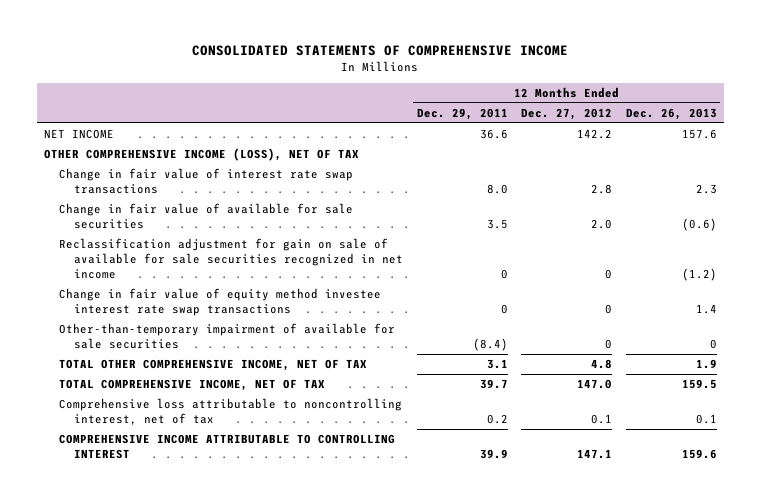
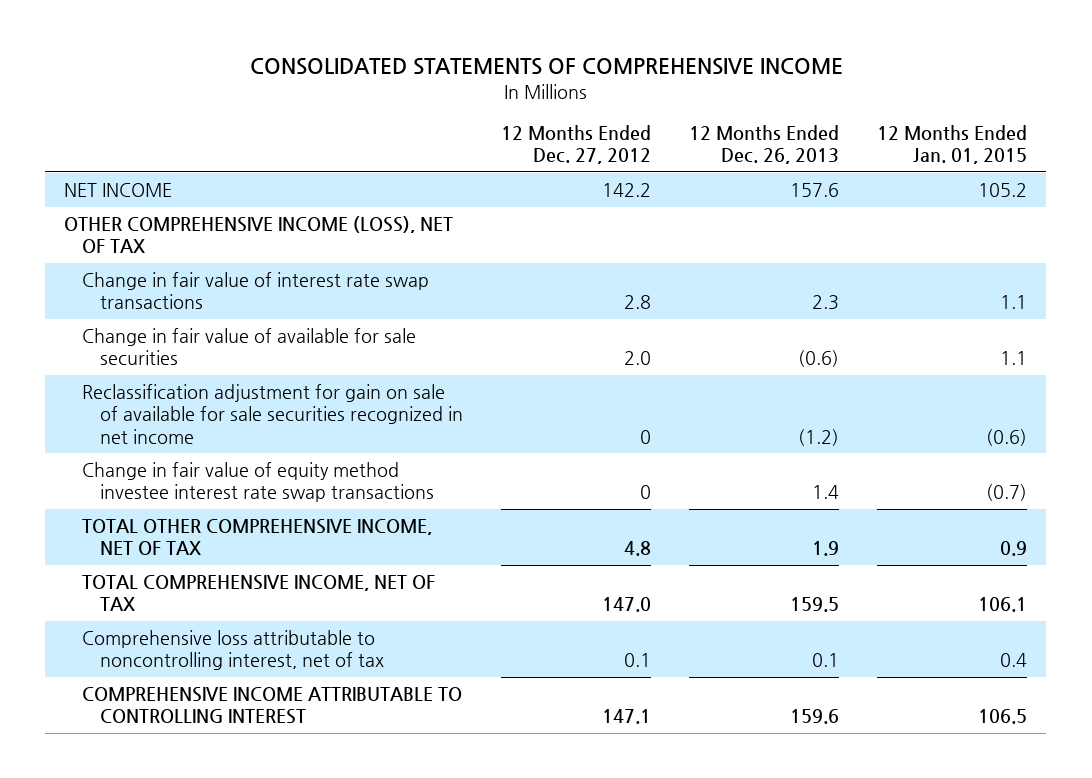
[416,107,508,120] Dec. 29, 2011 -> none
none -> [877,125,1028,165] 12 Months Ended Jan. 01, 2015
[59,323,396,349] Other-than-temporary impairment of available for sale securities -> none

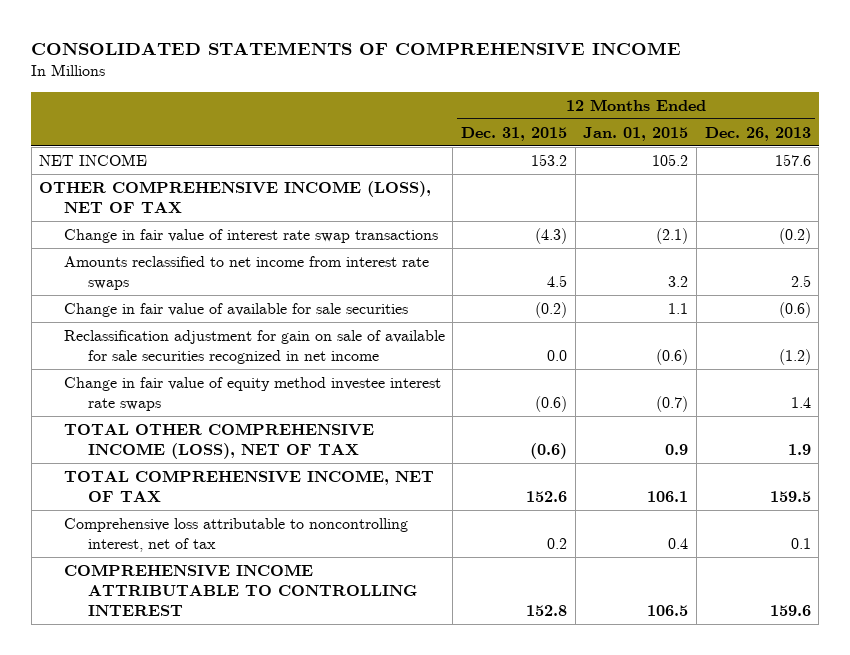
[501,125,652,165] 12 Months Ended Dec. 27, 2012 -> none
none -> [461,126,568,141] Dec. 31, 2015
[812,295,840,311] 2.3 -> [778,227,811,244] (0.2)
[1000,295,1028,310] 1.1 -> [656,227,689,244] (2.1)
none -> [63,255,429,291] Amounts reclassified to net income from interest rate swaps
[82,462,435,503] Change in fair value of equity method investee interest rate swap transactions -> [63,376,441,412] Change in fair value of equity method investee interest rate swaps
[82,519,433,556] TOTAL OTHER COMPREHENSIVE INCOME, NET OF TAX -> [63,422,374,460] TOTAL OTHER COMPREHENSIVE INCOME (LOSS), NET OF TAX

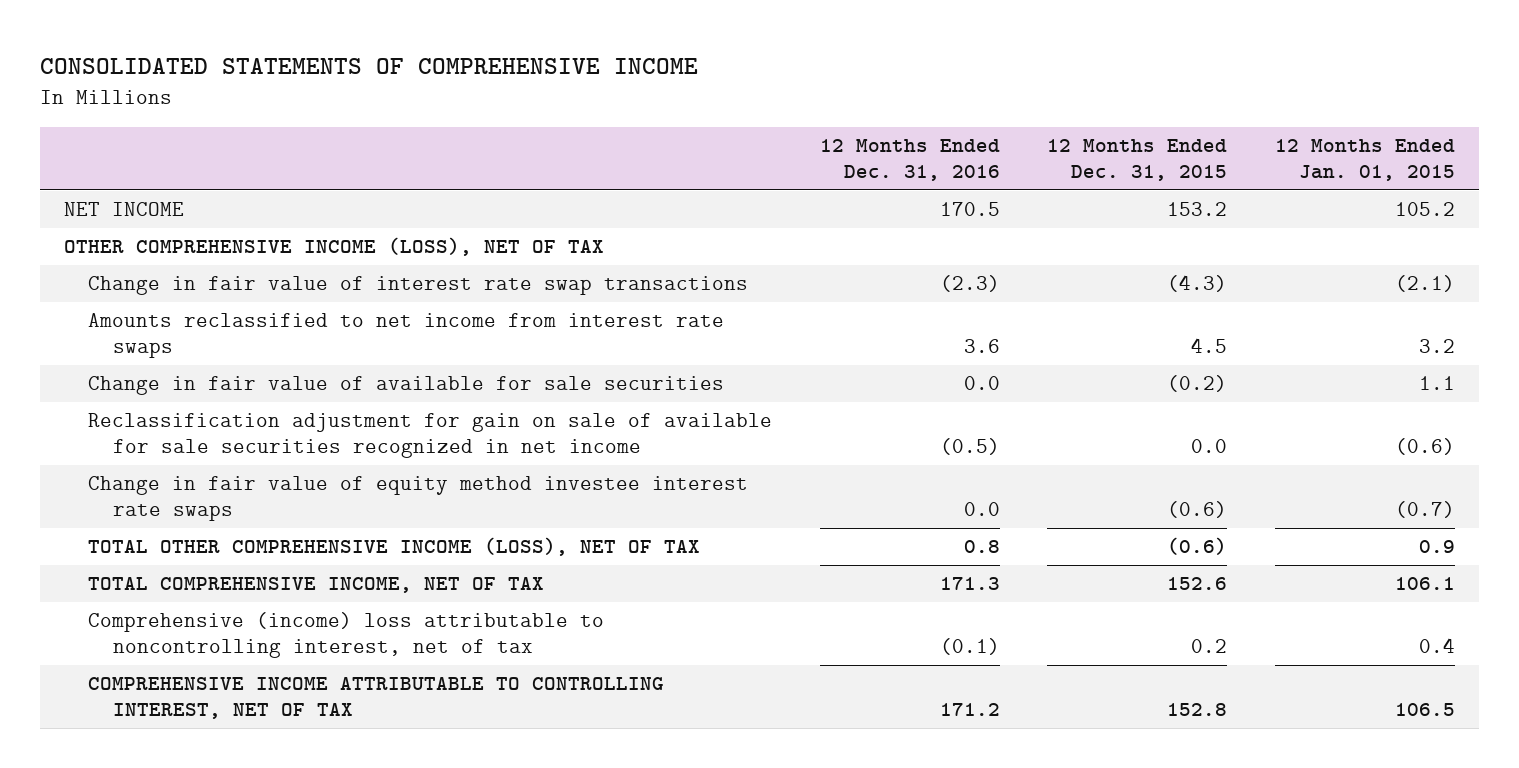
[704,126,811,141] Dec. 26, 2013 -> none
none -> [819,138,1000,181] 12 Months Ended Dec. 31, 2016
[63,517,408,553] Comprehensive loss attributable to noncontrolling interest, net of tax -> [88,612,605,659] Comprehensive (income) loss attributable to noncontrolling interest, net of tax
[63,563,418,617] COMPREHENSIVE INCOME ATTRIBUTABLE TO CONTROLLING INTEREST -> [88,677,665,720] COMPREHENSIVE INCOME ATTRIBUTABLE TO CONTROLLING INTEREST, NET OF TAX

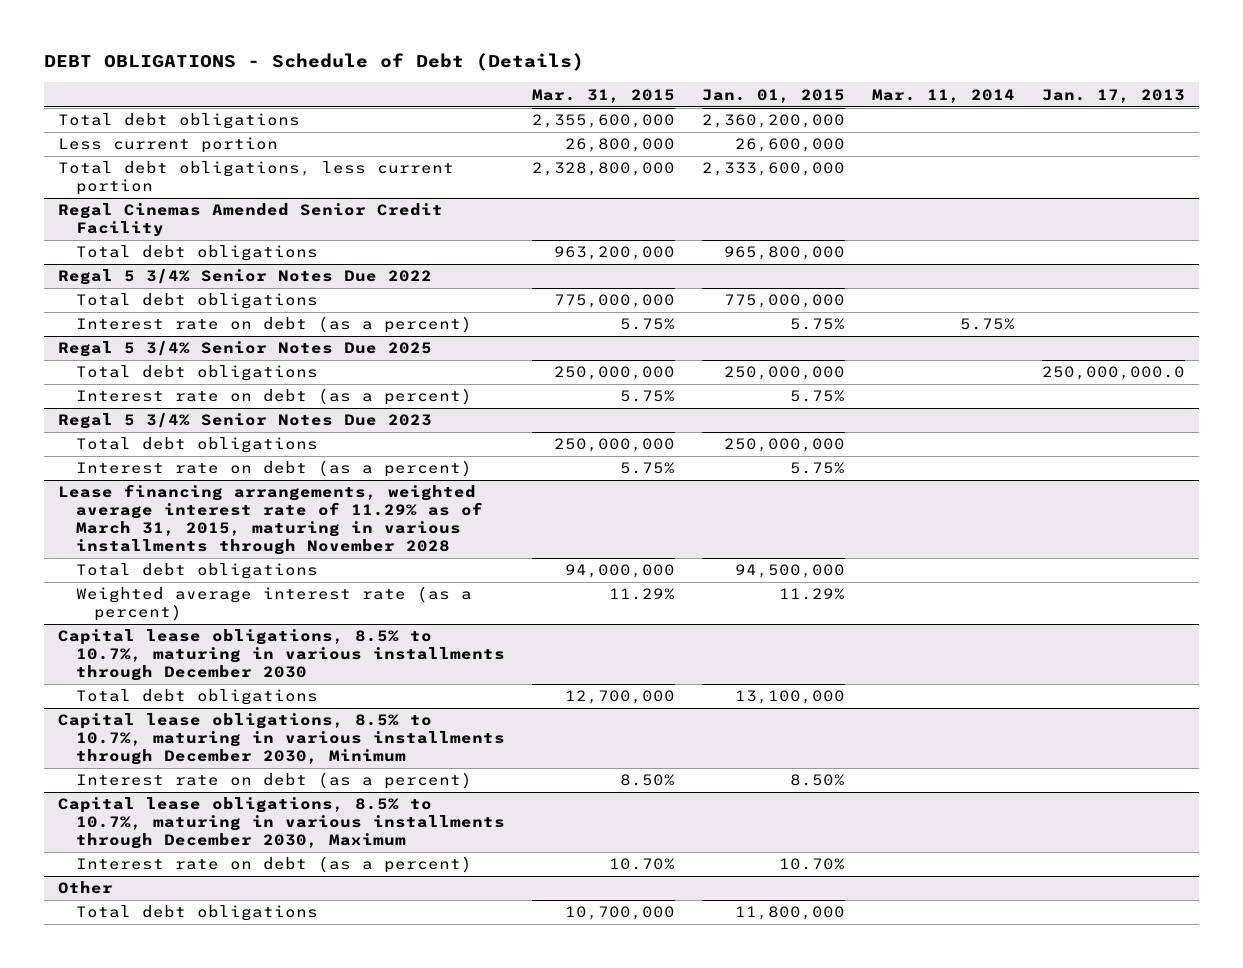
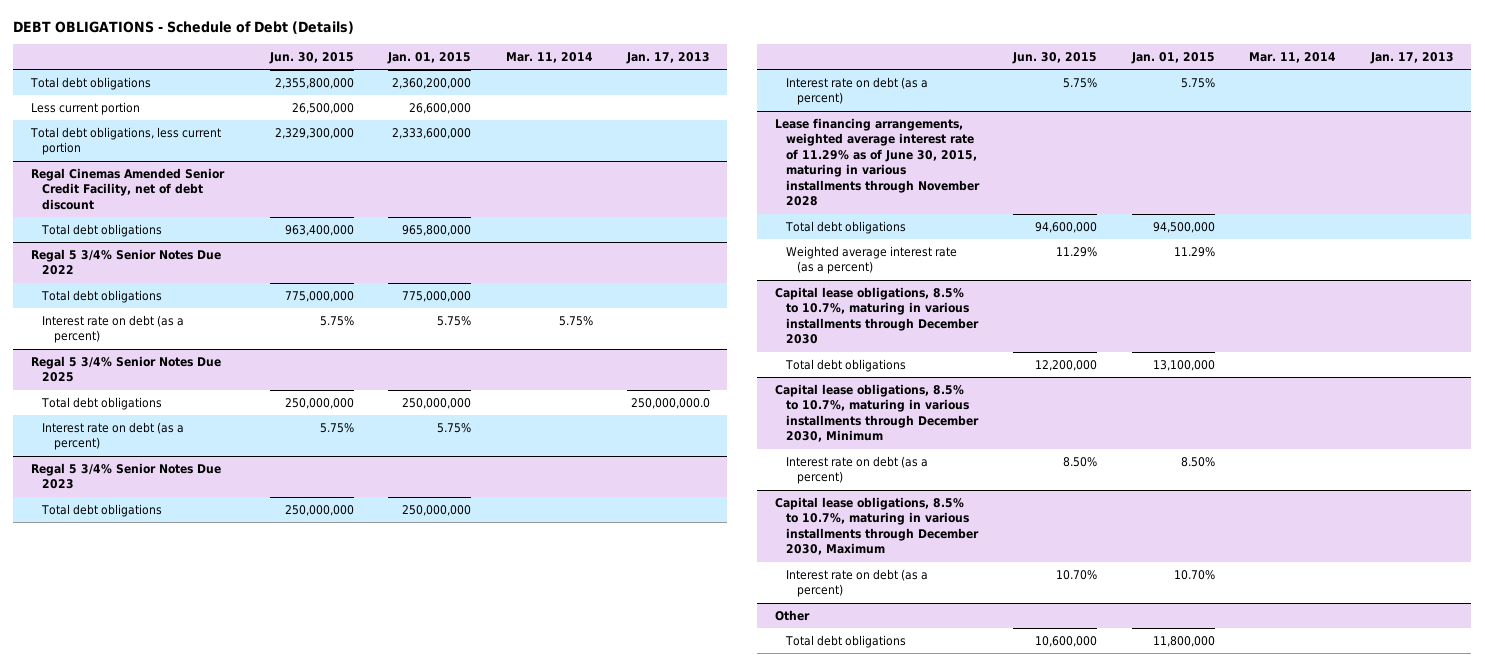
[532,88,676,103] Mar. 31, 2015 -> none
none -> [268,51,354,64] Jun. 30, 2015
[57,203,443,238] Regal Cinemas Amended Senior Credit Facility -> [30,167,225,210] Regal Cinemas Amended Senior Credit Facility, net of debt discount
[57,484,483,556] Lease financing arrangements, weighted average interest rate of 11.29% as of March 31, 2015, maturing in various installments through November 2028 -> [774,117,981,207] Lease financing arrangements, weighted average interest rate of 11.29% as of June 30, 2015, maturing in various installments through November 2028

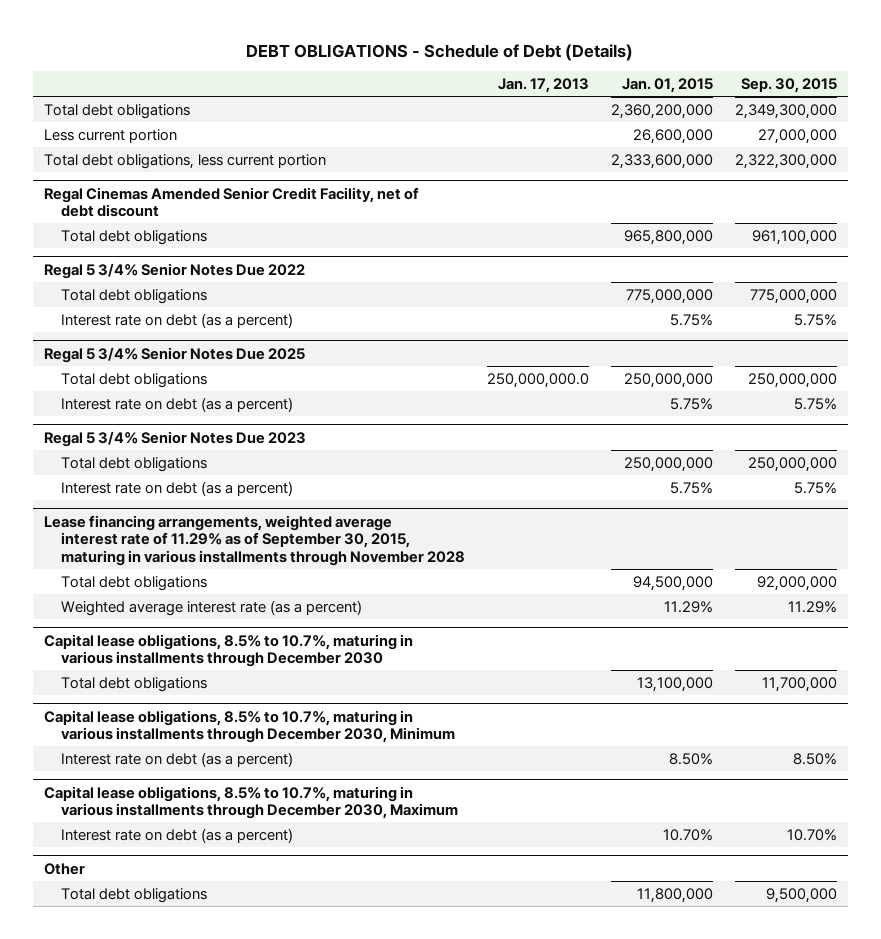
[268,51,354,64] Jun. 30, 2015 -> none
[505,51,593,63] Mar. 11, 2014 -> none
none -> [740,78,837,94] Sep. 30, 2015
[774,117,981,207] Lease financing arrangements, weighted average interest rate of 11.29% as of June 30, 2015, maturing in various installments through November 2028 -> [44,514,466,566] Lease financing arrangements, weighted average interest rate of 11.29% as of September 30, 2015, maturing in various installments through November 2028

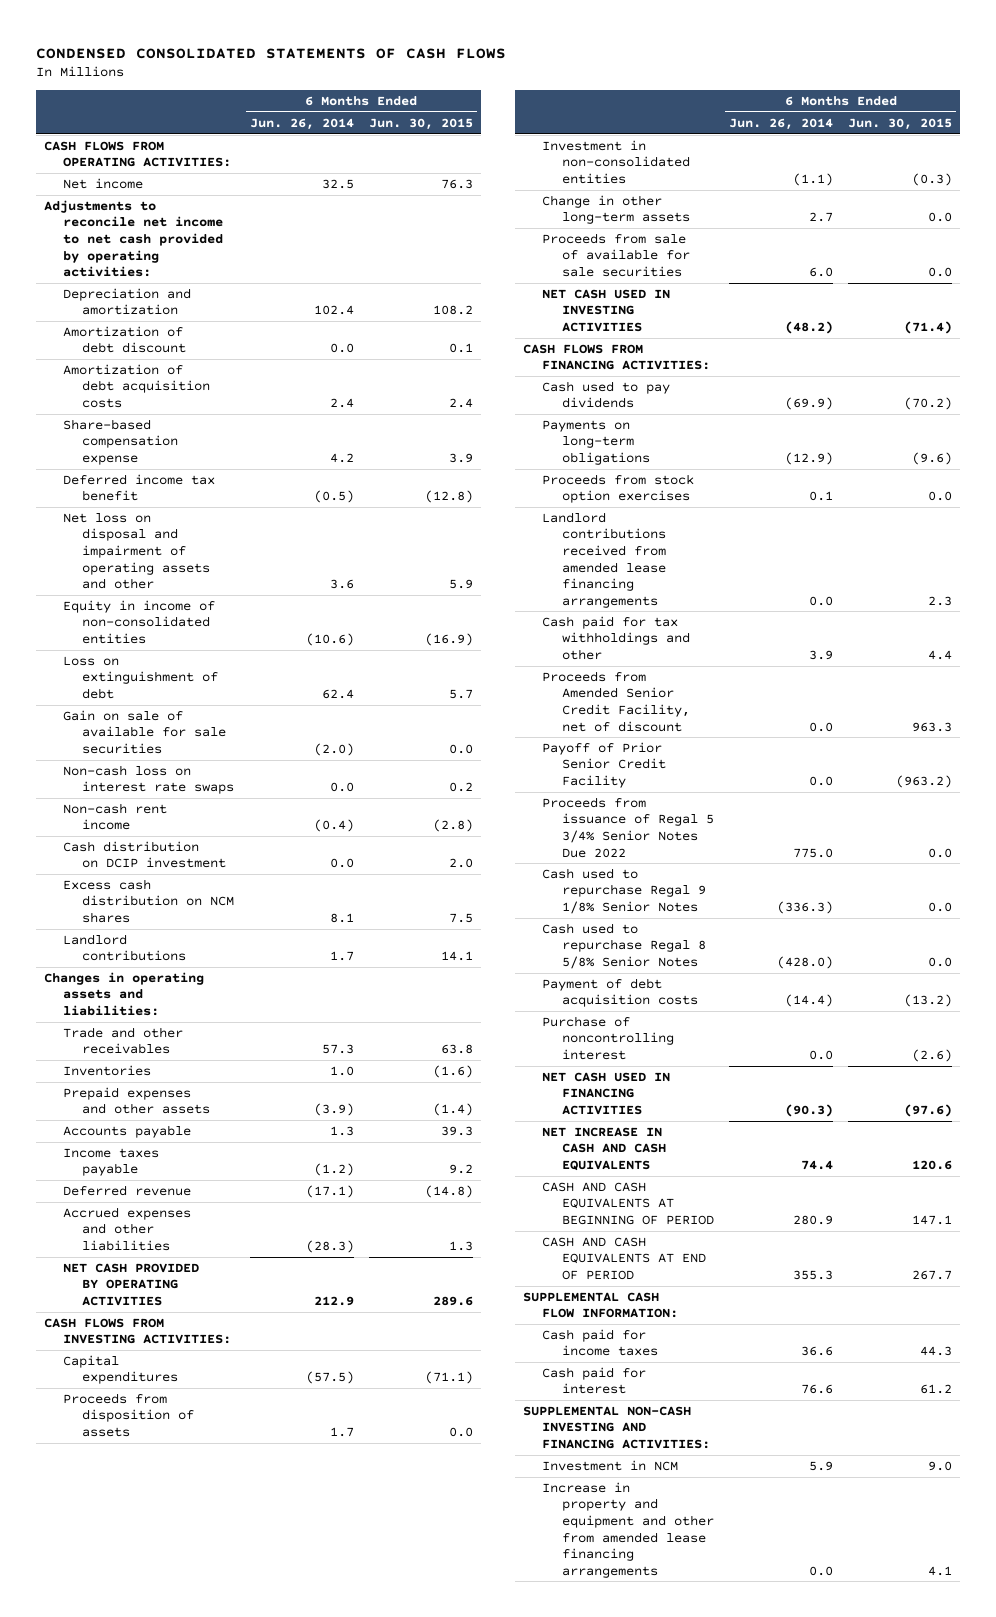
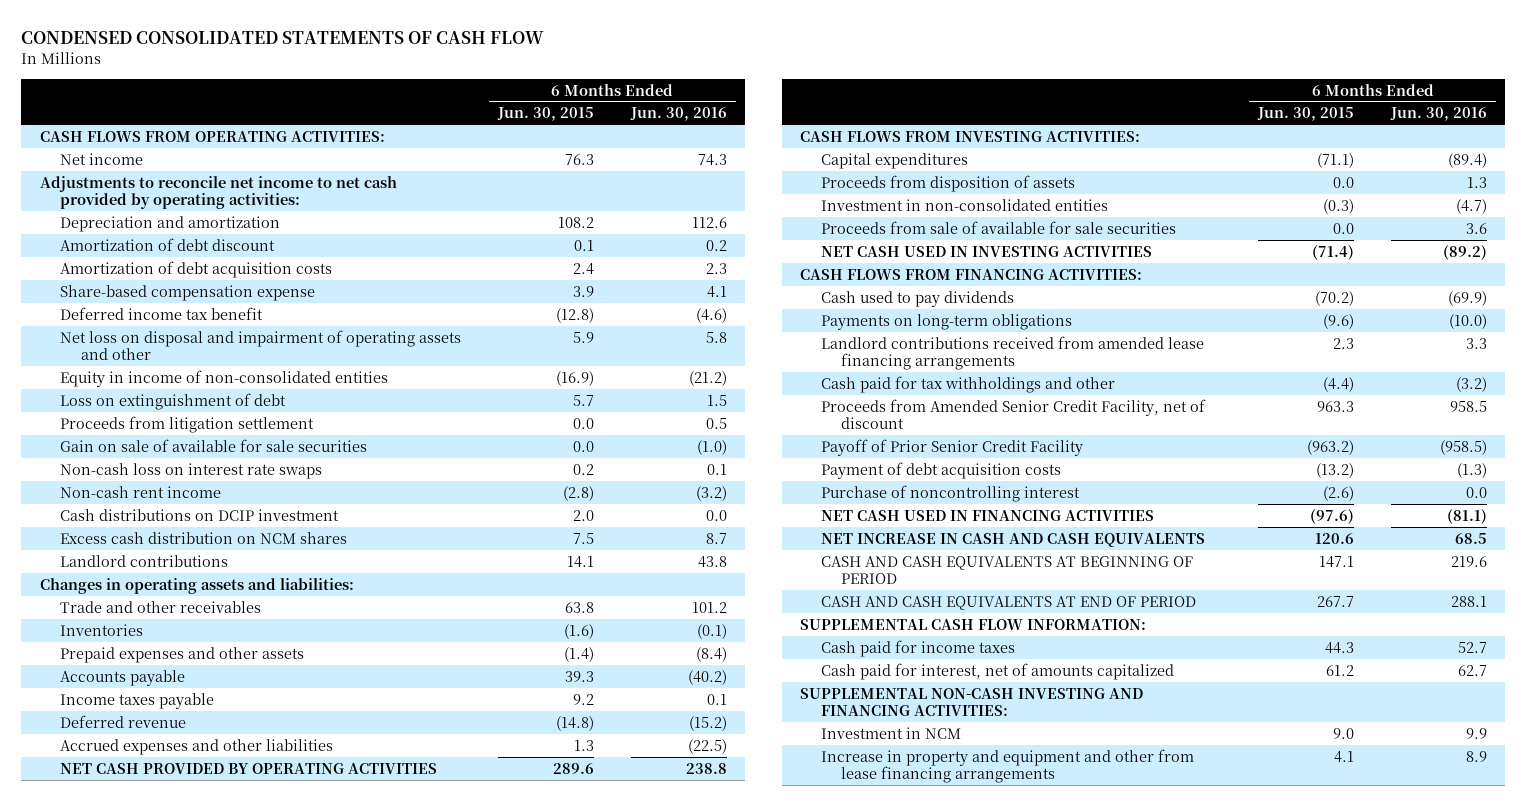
[35,47,506,59] CONDENSED CONSOLIDATED STATEMENTS OF CASH FLOWS -> [21,31,545,45] CONDENSED CONSOLIDATED STATEMENTS OF CASH FLOW
[249,117,354,130] Jun. 26, 2014 -> none
none -> [629,107,727,122] Jun. 30, 2016
none -> [60,415,315,433] Proceeds from litigation settlement
[63,840,227,869] Cash distribution on DCIP investment -> [60,508,340,521] Cash distributions on DCIP investment
[542,194,690,225] Change in other long-term assets -> none
[542,473,695,504] Proceeds from stock option exercises -> none
[928,650,953,661] 4.4 -> [1323,376,1355,392] (4.4)
[542,796,714,858] Proceeds from issuance of Regal 5 3/4% Senior Notes Due 2022 -> none
[542,867,706,915] Cash used to repurchase Regal 9 1/8% Senior Notes -> none
[542,922,706,970] Cash used to repurchase Regal 8 5/8% Senior Notes -> none
[542,1366,647,1395] Cash paid for interest -> [820,662,1174,680] Cash paid for interest, net of amounts capitalized
[542,1481,714,1578] Increase in property and equipment and other from amended lease financing arrangements -> [820,748,1194,784] Increase in property and equipment and other from lease financing arrangements

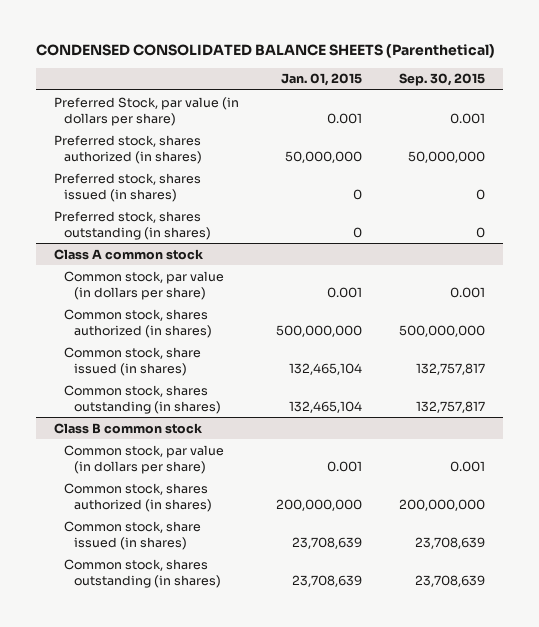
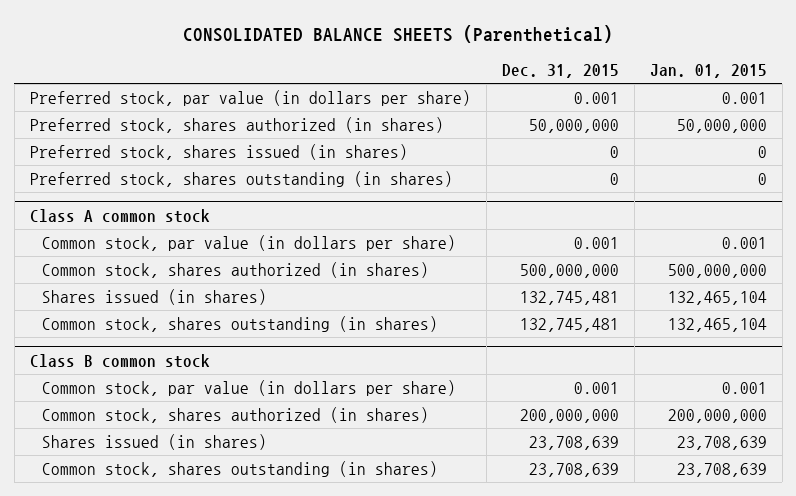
[36,44,496,59] CONDENSED CONSOLIDATED BALANCE SHEETS (Parenthetical) -> [183,24,614,43] CONSOLIDATED BALANCE SHEETS (Parenthetical)
[398,73,485,87] Sep. 30, 2015 -> none
none -> [501,64,619,79] Dec. 31, 2015
[54,96,240,126] Preferred Stock, par value (in dollars per share) -> [29,89,471,106] Preferred stock, par value (in dollars per share)
[64,346,202,376] Common stock, share issued (in shares) -> [42,288,268,305] Shares issued (in shares)
[64,520,202,550] Common stock, share issued (in shares) -> [42,433,268,450] Shares issued (in shares)

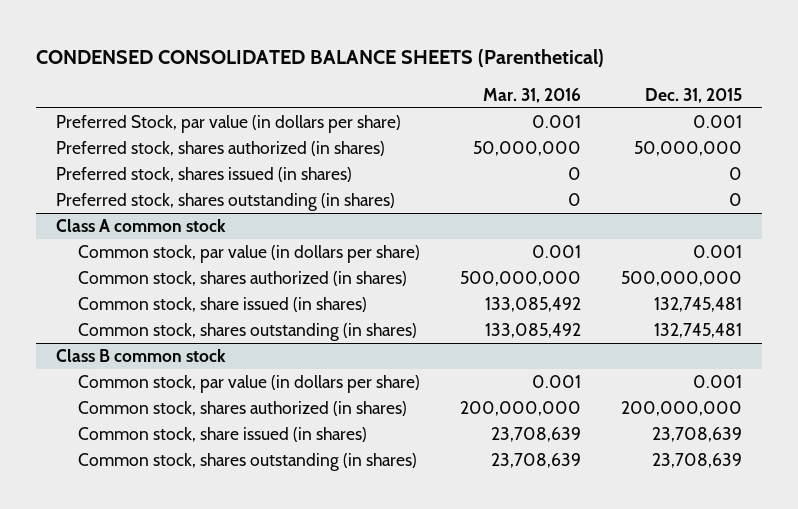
[183,24,614,43] CONSOLIDATED BALANCE SHEETS (Parenthetical) -> [36,48,605,67] CONDENSED CONSOLIDATED BALANCE SHEETS (Parenthetical)
[649,64,767,79] Jan. 01, 2015 -> none
none -> [482,87,581,103] Mar. 31, 2016
[29,89,471,106] Preferred stock, par value (in dollars per share) -> [56,115,402,134] Preferred Stock, par value (in dollars per share)
[42,288,268,305] Shares issued (in shares) -> [77,297,367,313] Common stock, share issued (in shares)
[42,433,268,450] Shares issued (in shares) -> [77,427,367,443] Common stock, share issued (in shares)

